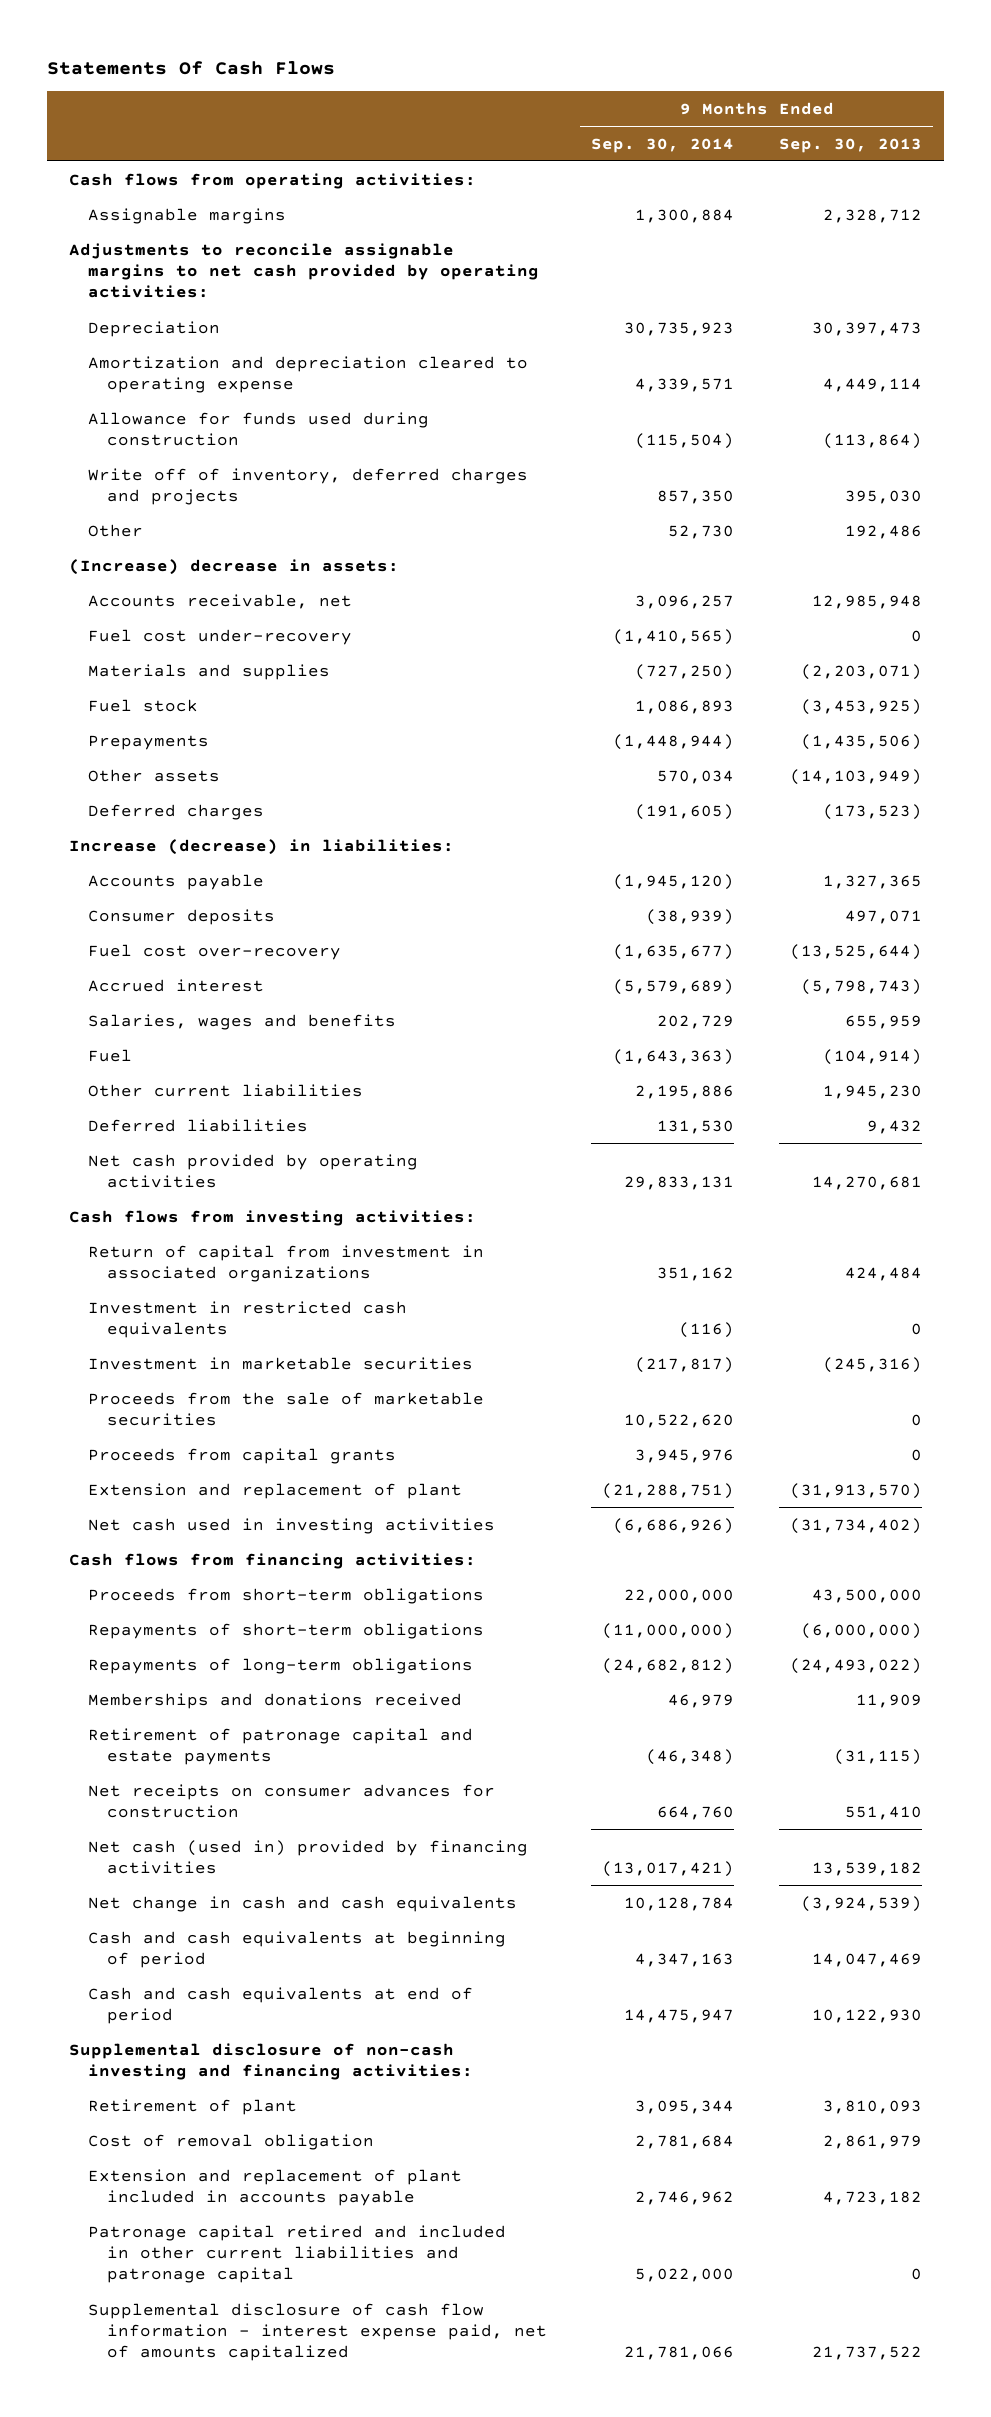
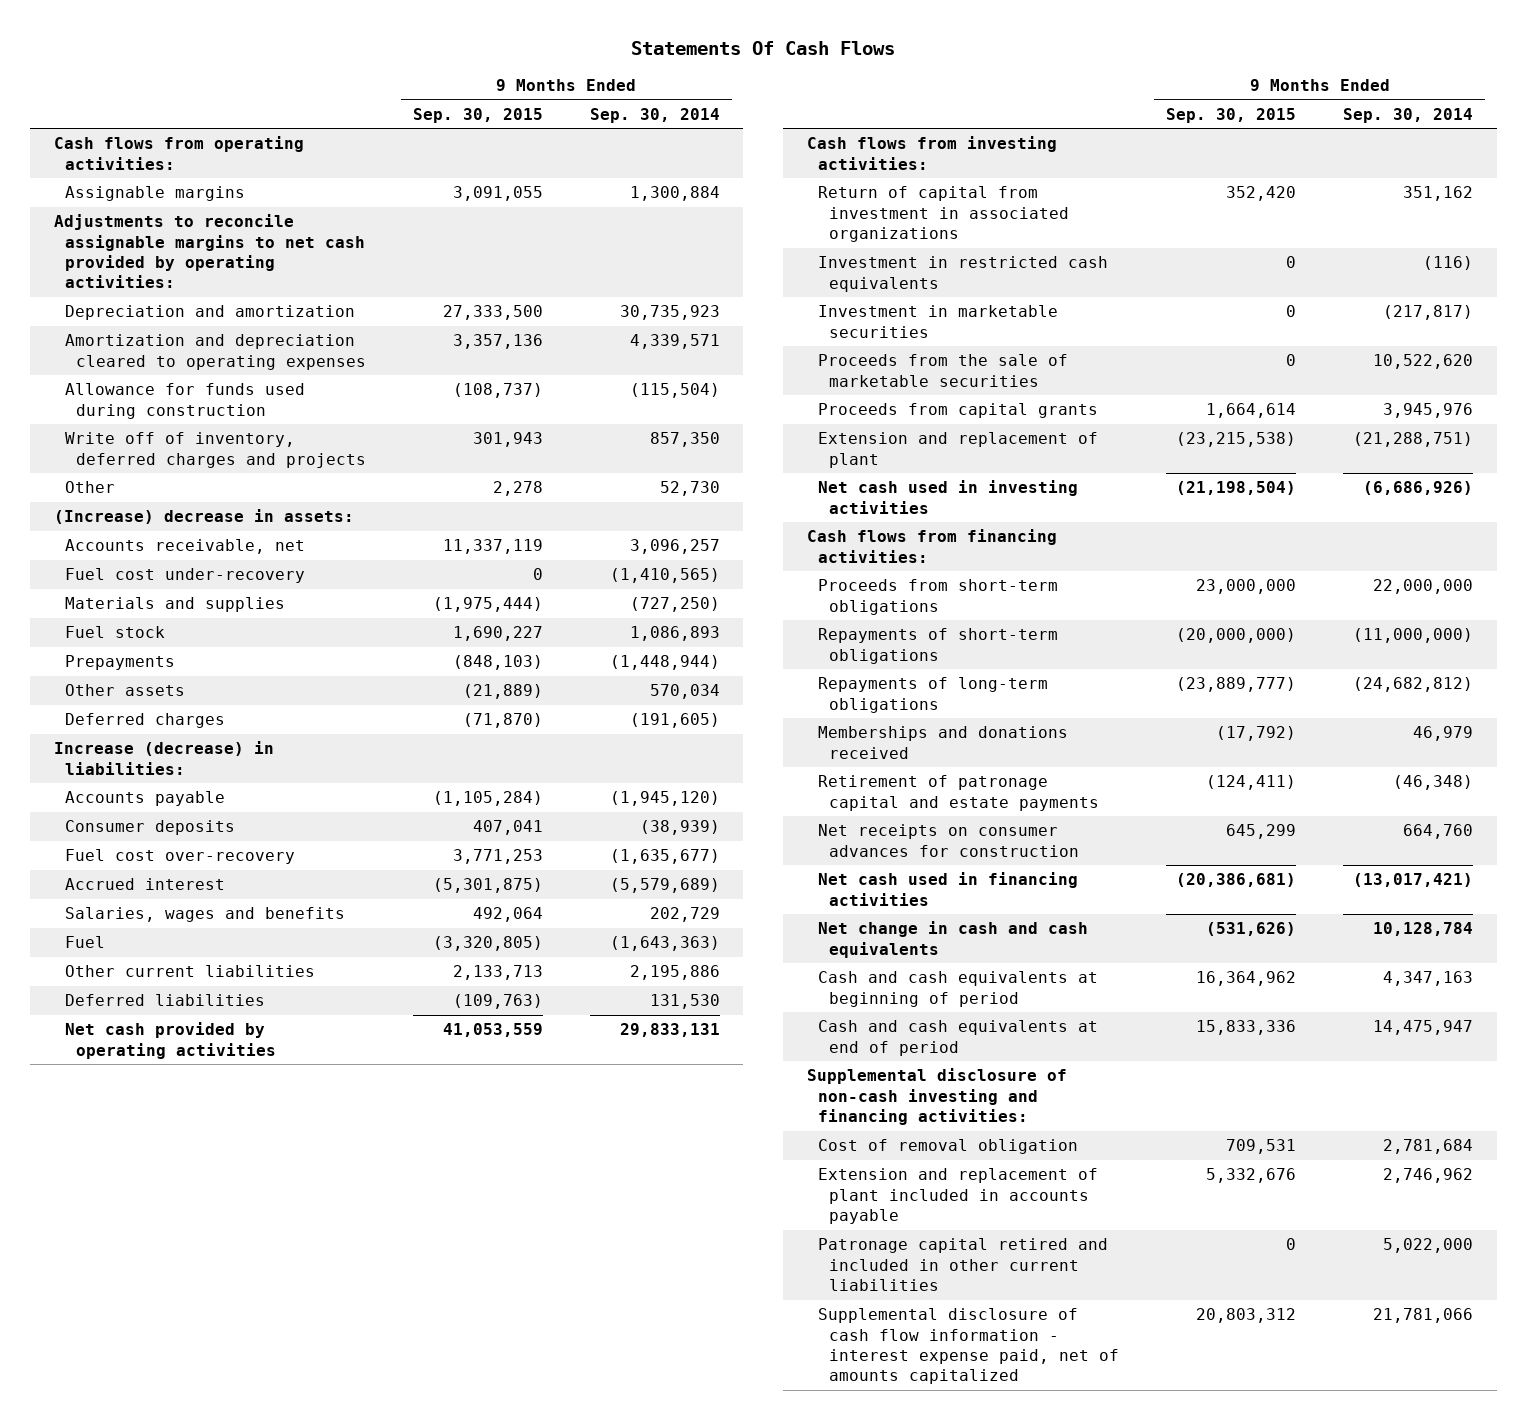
[778,137,922,153] Sep. 30, 2013 -> none
none -> [412,107,543,123] Sep. 30, 2015
[88,320,221,337] Depreciation -> [64,305,355,321] Depreciation and amortization
[88,355,529,393] Amortization and depreciation cleared to operating expense -> [64,334,366,370] Amortization and depreciation cleared to operating expenses
[88,1839,529,1874] Net cash (used in) provided by financing activities -> [817,872,1078,906] Net cash used in financing activities
[88,2098,298,2115] Retirement of plant -> none
[88,2224,507,2284] Patronage capital retired and included in other current liabilities and patronage capital -> [817,1238,1108,1292] Patronage capital retired and included in other current liabilities

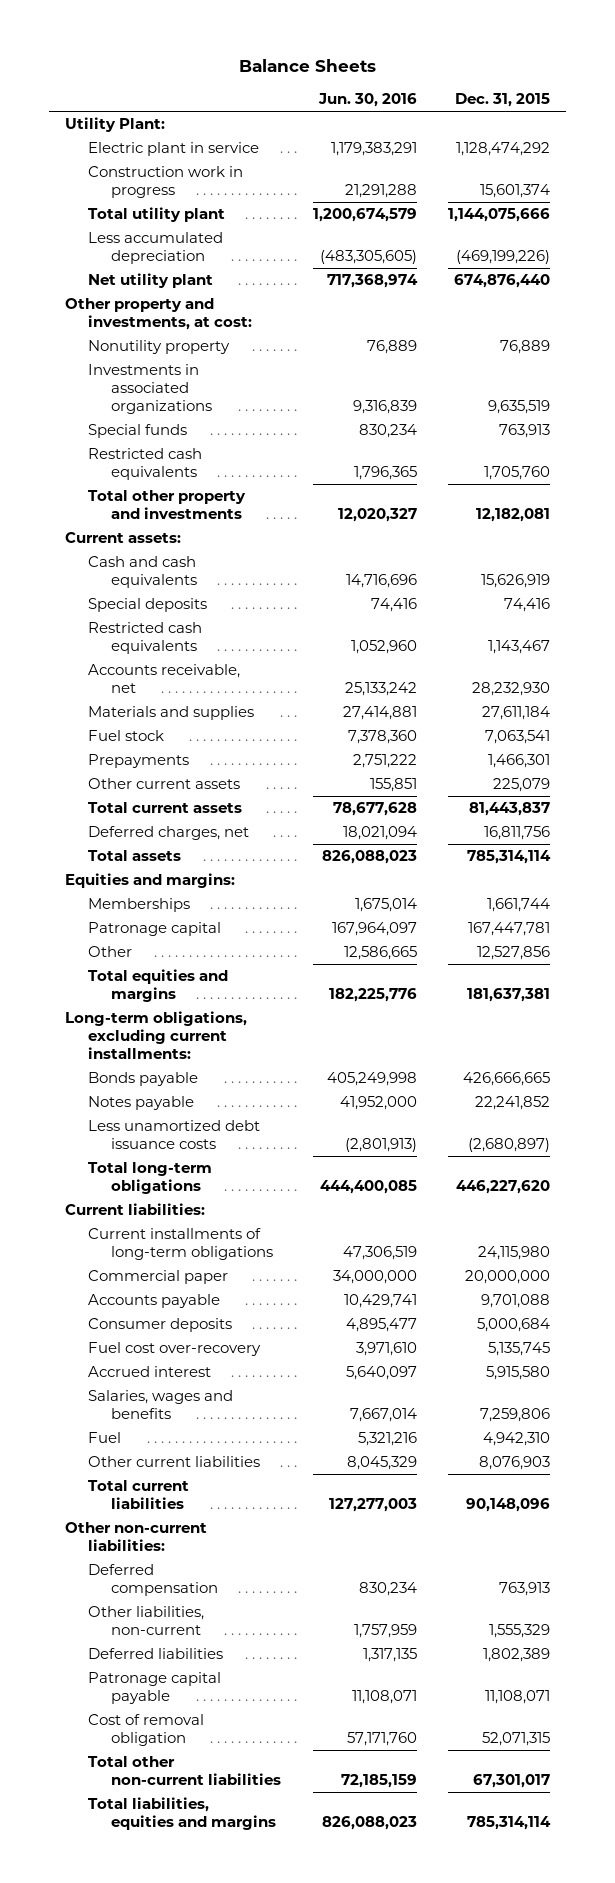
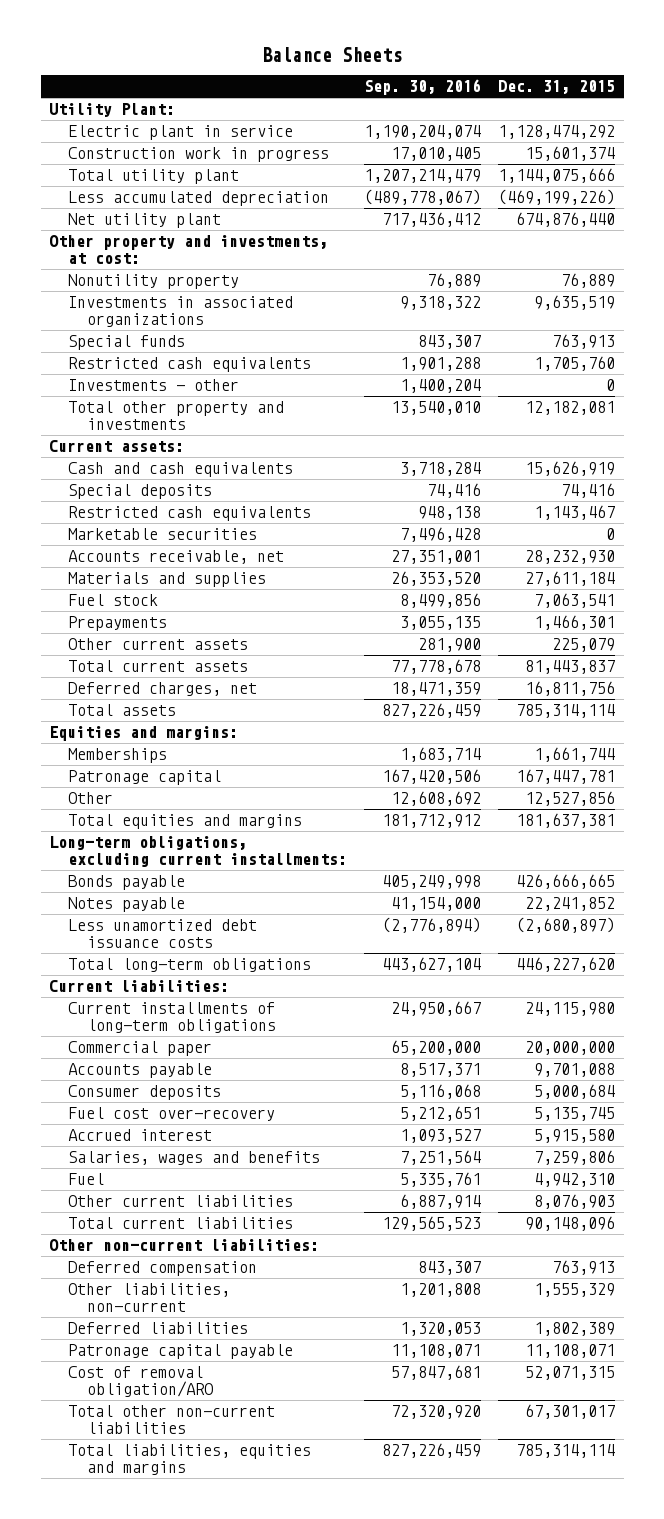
[317,93,417,108] Jun. 30, 2016 -> none
none -> [364,79,482,96] Sep. 30, 2016
none -> [68,379,240,392] Investments - other
none -> [68,528,258,541] Marketable securities
[87,1714,204,1747] Cost of removal obligation -> [68,1366,214,1398] Cost of removal obligation/ARO

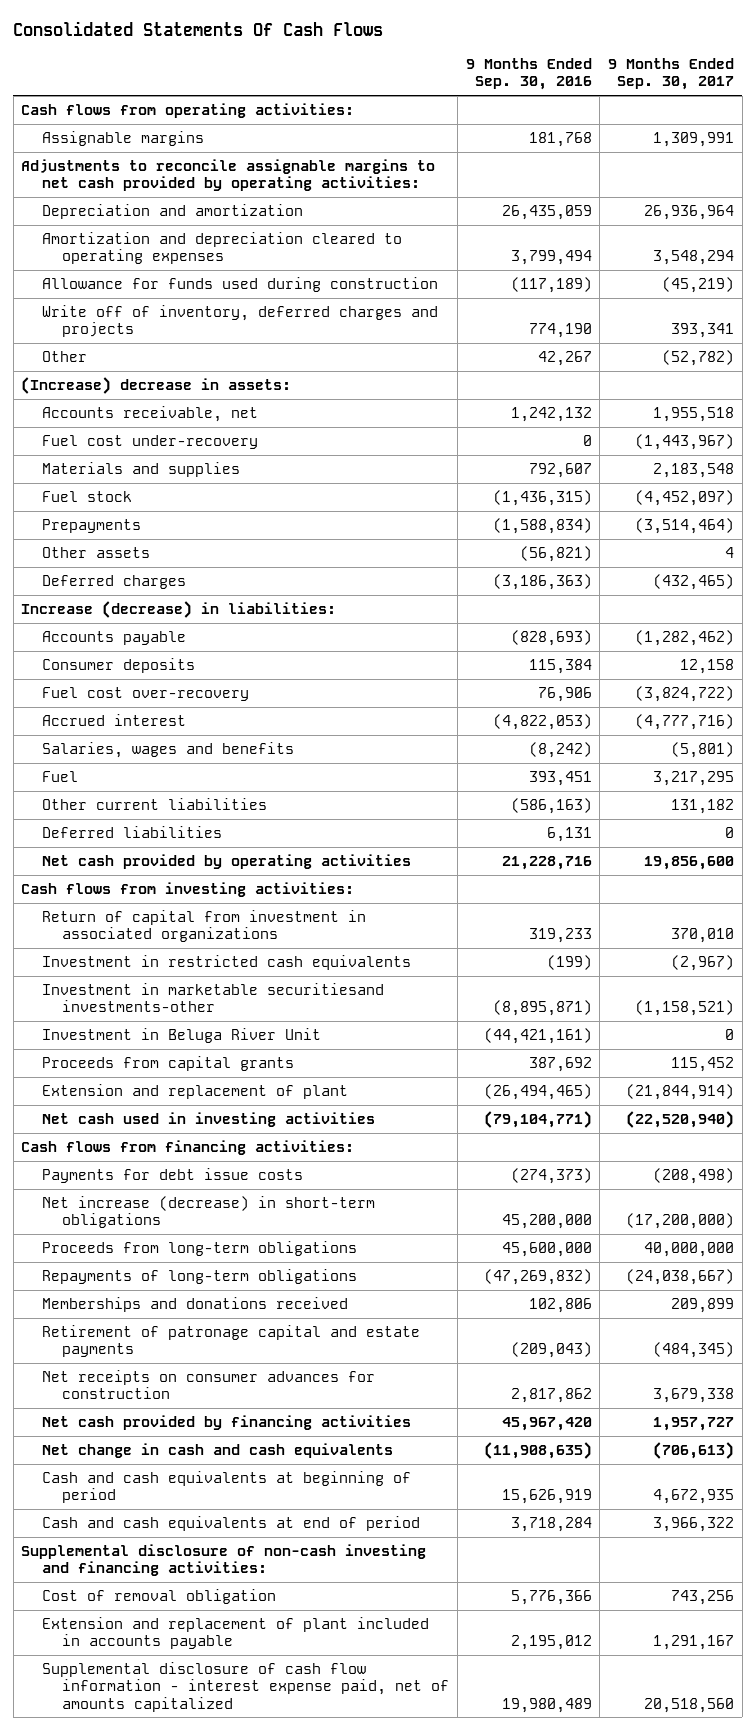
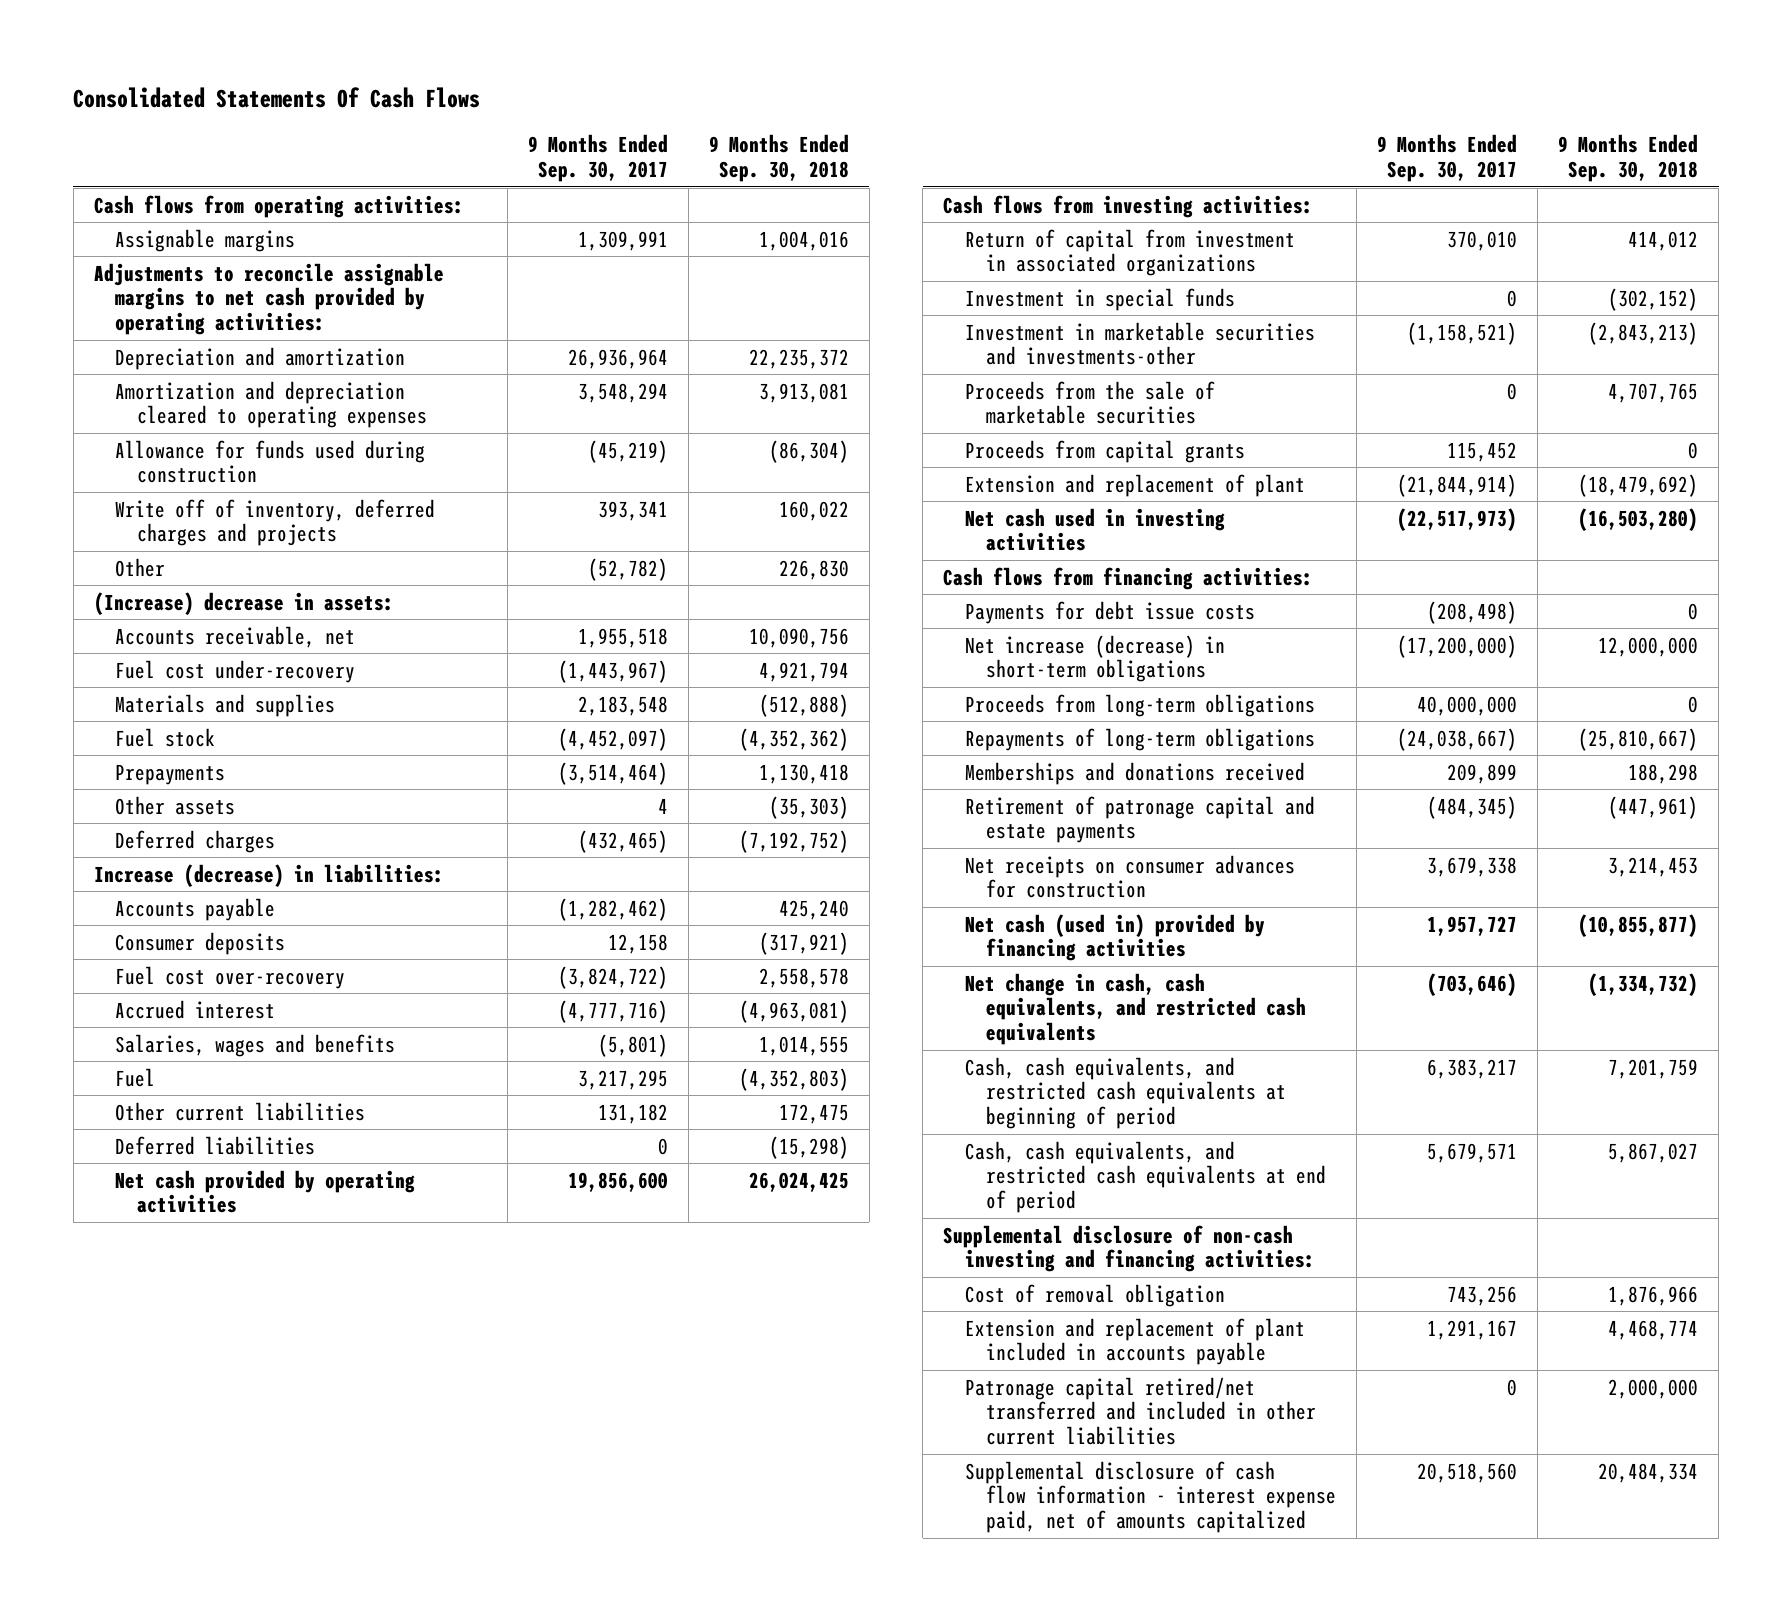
[465,57,592,91] 9 Months Ended Sep. 30, 2016 -> none
none -> [708,134,849,183] 9 Months Ended Sep. 30, 2018
[41,954,411,970] Investment in restricted cash equivalents -> none
[41,1027,321,1043] Investment in Beluga River Unit -> none
none -> [964,287,1235,311] Investment in special funds
[41,982,384,1013] Investment in marketable securitiesand investments-other -> [964,321,1315,366] Investment in marketable securities and investments-other
none -> [964,380,1215,425] Proceeds from the sale of marketable securities
[626,1110,735,1128] (22,520,940) -> [1397,507,1518,531] (22,517,973)
[41,1414,411,1430] Net cash provided by financing activities -> [964,913,1265,962] Net cash (used in) provided by financing activities
[41,1442,393,1458] Net change in cash and cash equivalents -> [964,972,1307,1045] Net change in cash, cash equivalents, and restricted cash equivalents
[653,1441,735,1459] (706,613) -> [1427,972,1518,996] (703,646)
[41,1470,411,1504] Cash and cash equivalents at beginning of period -> [964,1056,1287,1129] Cash, cash equivalents, and restricted cash equivalents at beginning of period
[653,1489,735,1505] 4,672,935 -> [1427,1058,1518,1079] 6,383,217
[41,1515,420,1531] Cash and cash equivalents at end of period -> [964,1140,1327,1213] Cash, cash equivalents, and restricted cash equivalents at end of period
[653,1516,735,1532] 3,966,322 -> [1427,1142,1518,1163] 5,679,571
none -> [964,1376,1317,1445] Patronage capital retired/net transferred and included in other current liabilities

